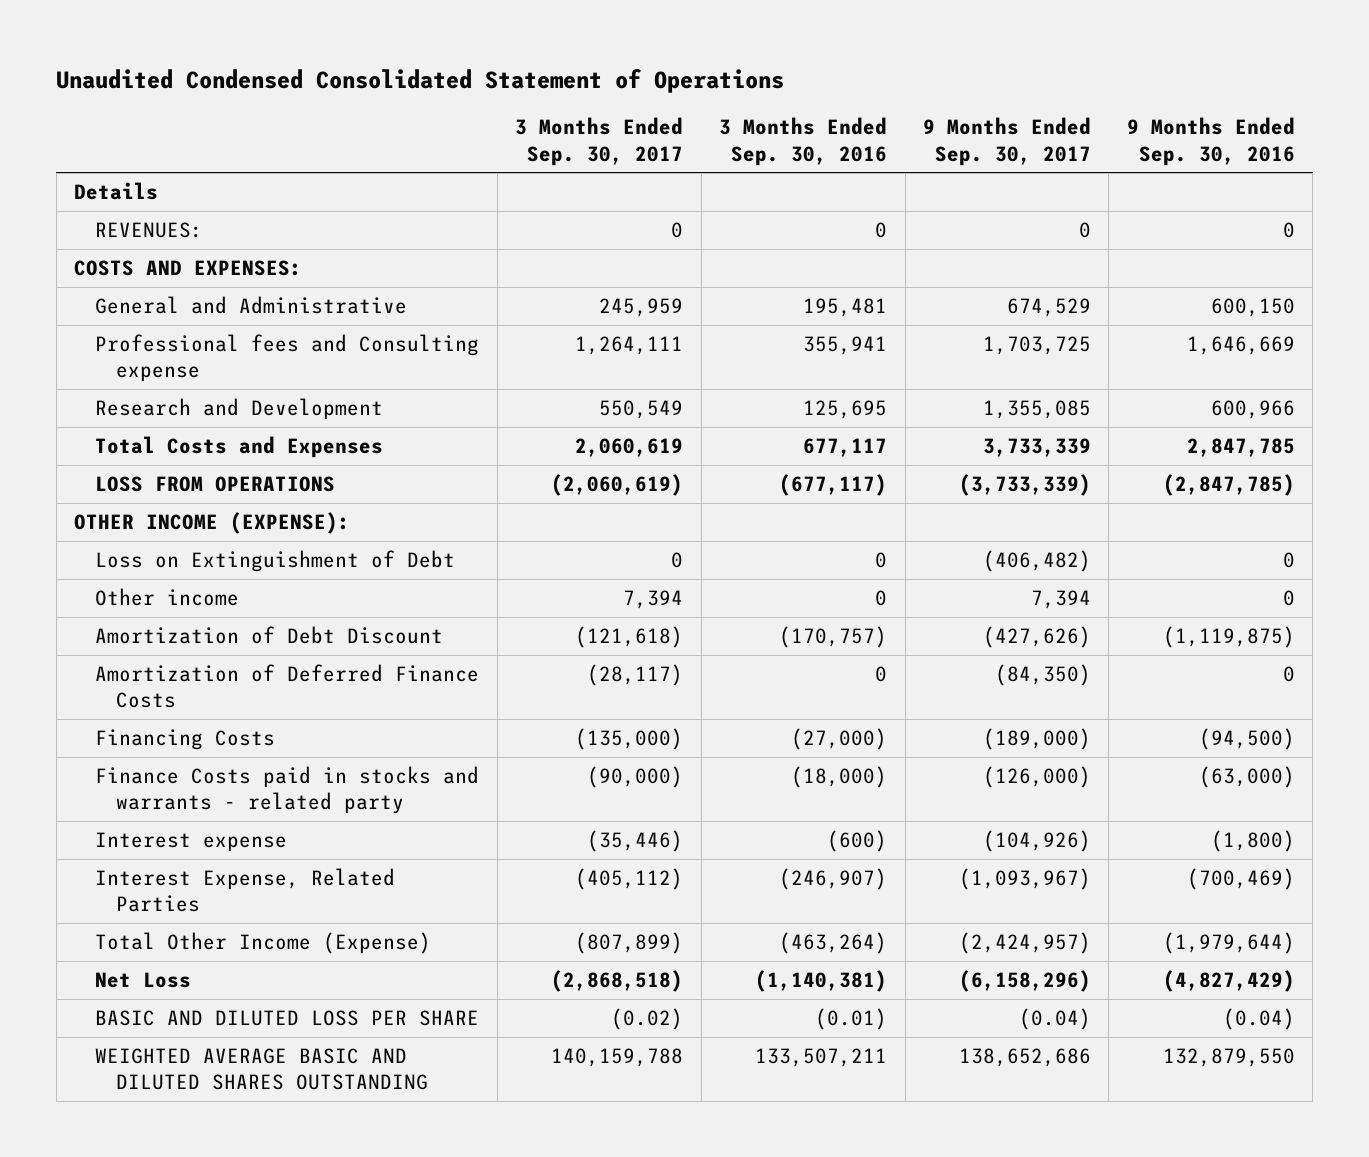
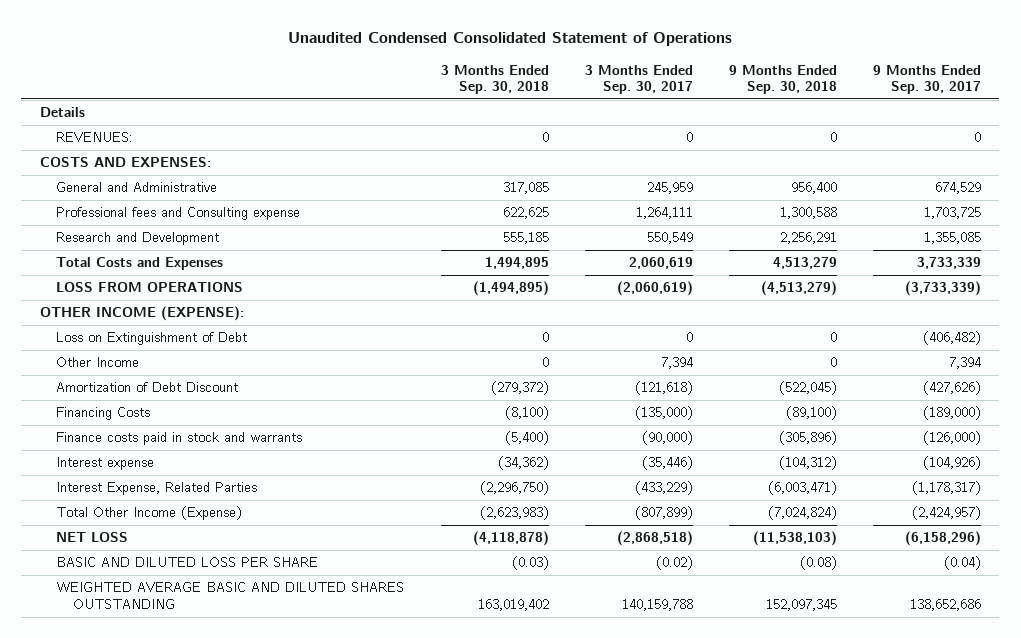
[719,117,888,166] 3 Months Ended Sep. 30, 2016 -> none
[1126,117,1295,166] 9 Months Ended Sep. 30, 2016 -> none
none -> [440,64,549,95] 3 Months Ended Sep. 30, 2018
none -> [728,64,837,95] 9 Months Ended Sep. 30, 2018
[95,587,240,606] Other income -> [56,357,140,368] Other Income
[95,663,480,709] Amortization of Deferred Finance Costs -> none
[95,765,480,815] Finance Costs paid in stocks and warrants - related party -> [56,432,303,446] Finance costs paid in stock and warrants
[575,867,684,890] (405,112) -> [634,481,693,496] (433,229)
[959,867,1092,890] (1,093,967) -> [912,481,982,496] (1,178,317)
[95,971,192,988] Net Loss -> [56,532,129,543] NET LOSS

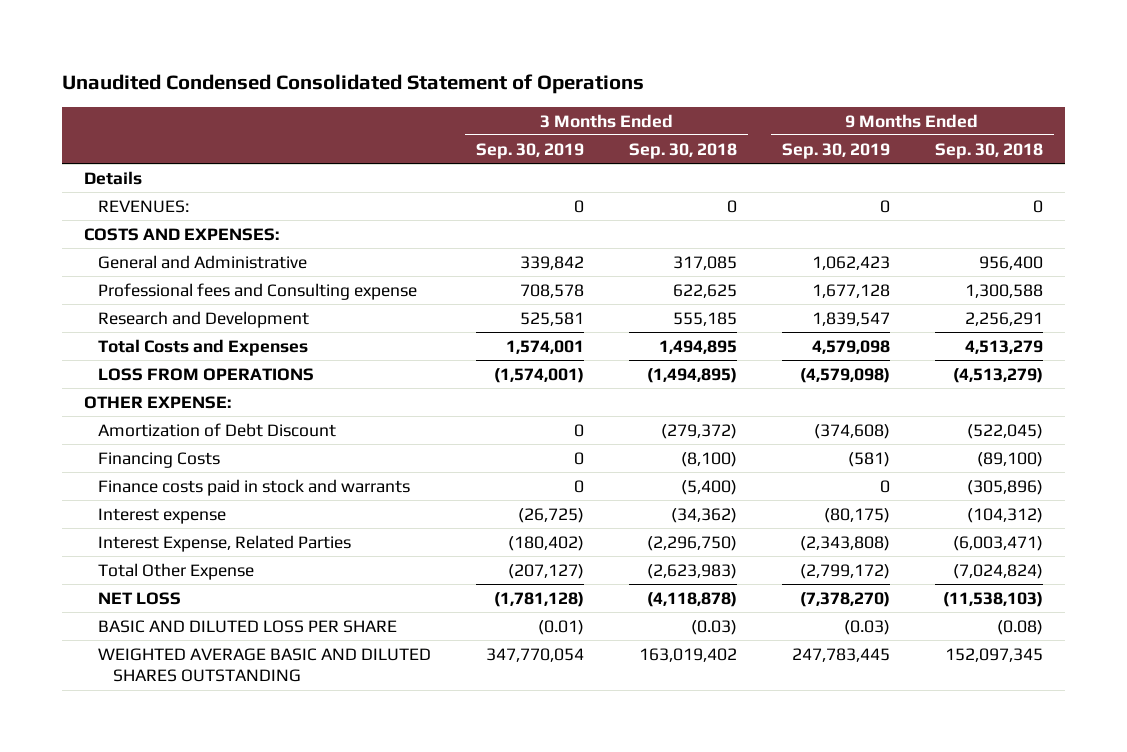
[584,64,693,95] 3 Months Ended Sep. 30, 2017 -> none
[873,64,982,95] 9 Months Ended Sep. 30, 2017 -> none
none -> [476,142,585,159] Sep. 30, 2019
none -> [781,142,890,159] Sep. 30, 2019
[56,332,248,346] Loss on Extinguishment of Debt -> none
[56,357,140,368] Other Income -> none
[39,306,244,322] OTHER INCOME (EXPENSE): -> [84,395,232,409] OTHER EXPENSE:
[56,506,243,521] Total Other Income (Expense) -> [98,562,255,580] Total Other Expense

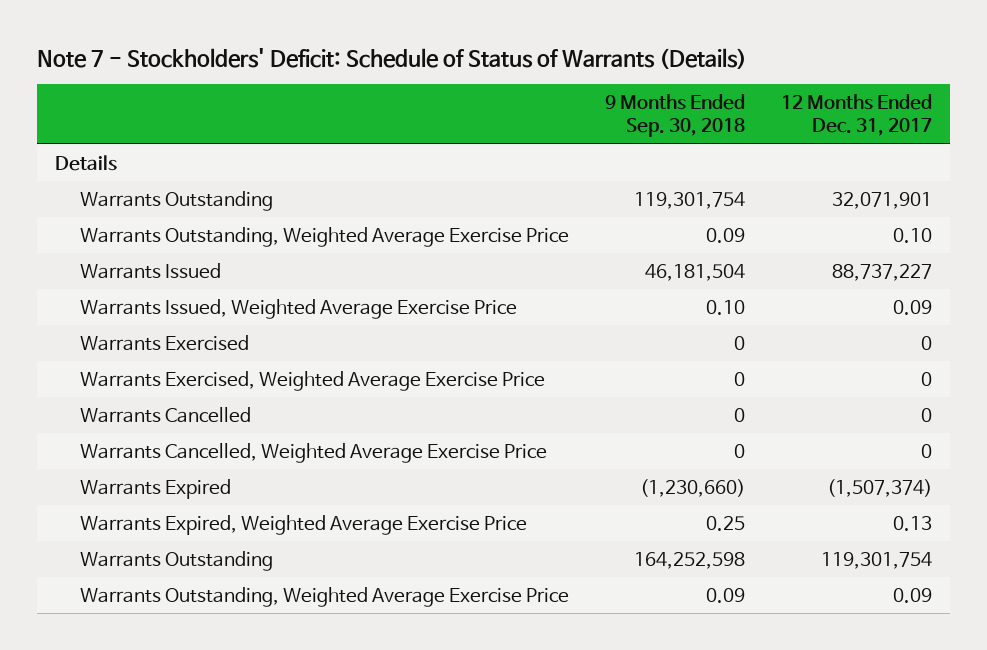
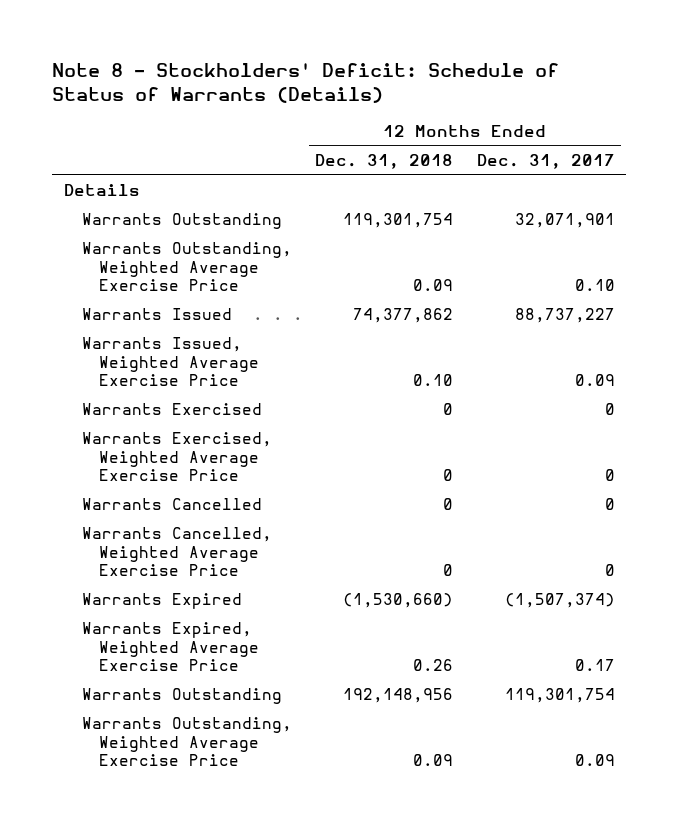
[36,47,747,69] Note 7 - Stockholders' Deficit: Schedule of Status of Warrants (Details) -> [52,62,560,104] Note 8 - Stockholders' Deficit: Schedule of Status of Warrants (Details)
[604,94,745,138] 9 Months Ended Sep. 30, 2018 -> none
none -> [315,154,454,170] Dec. 31, 2018
[893,515,933,531] 0.13 -> [574,659,615,672] 0.17

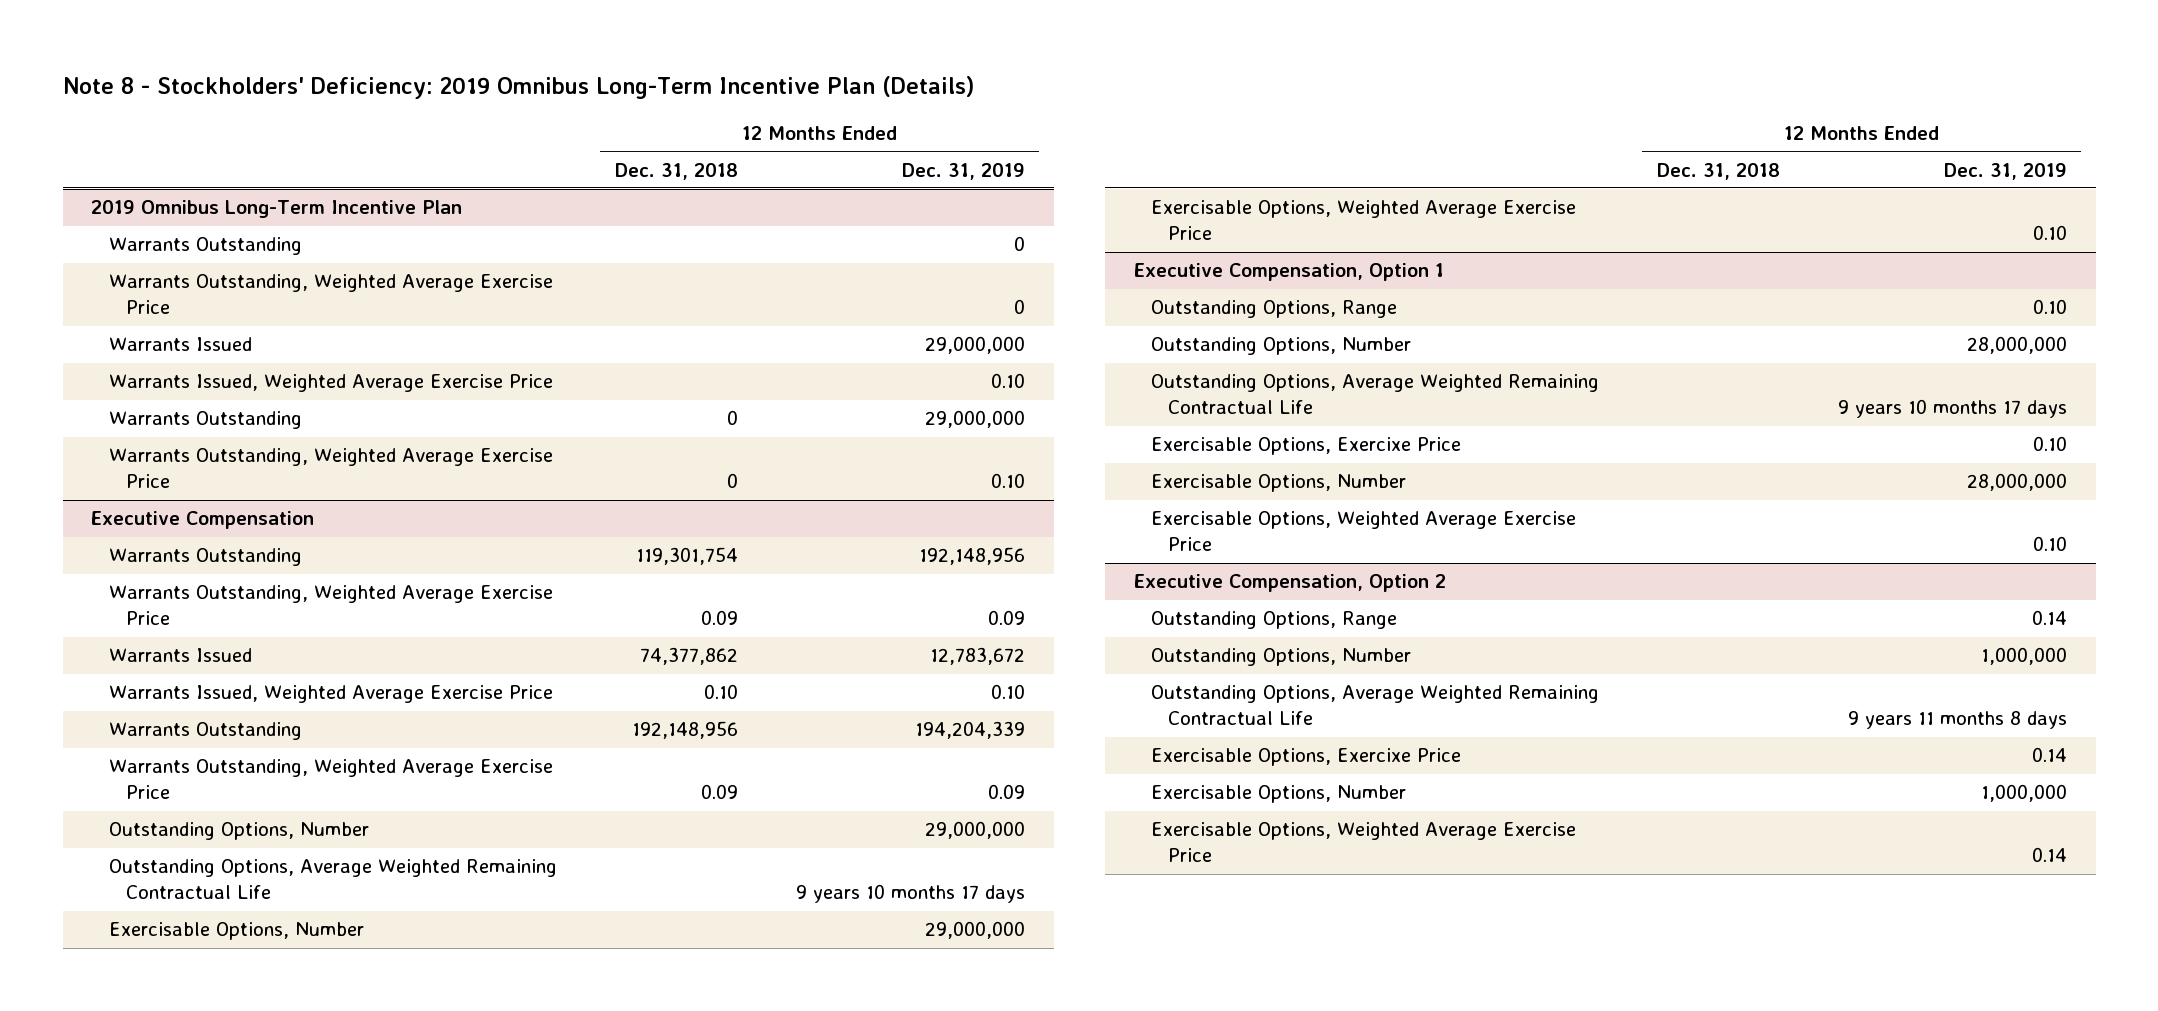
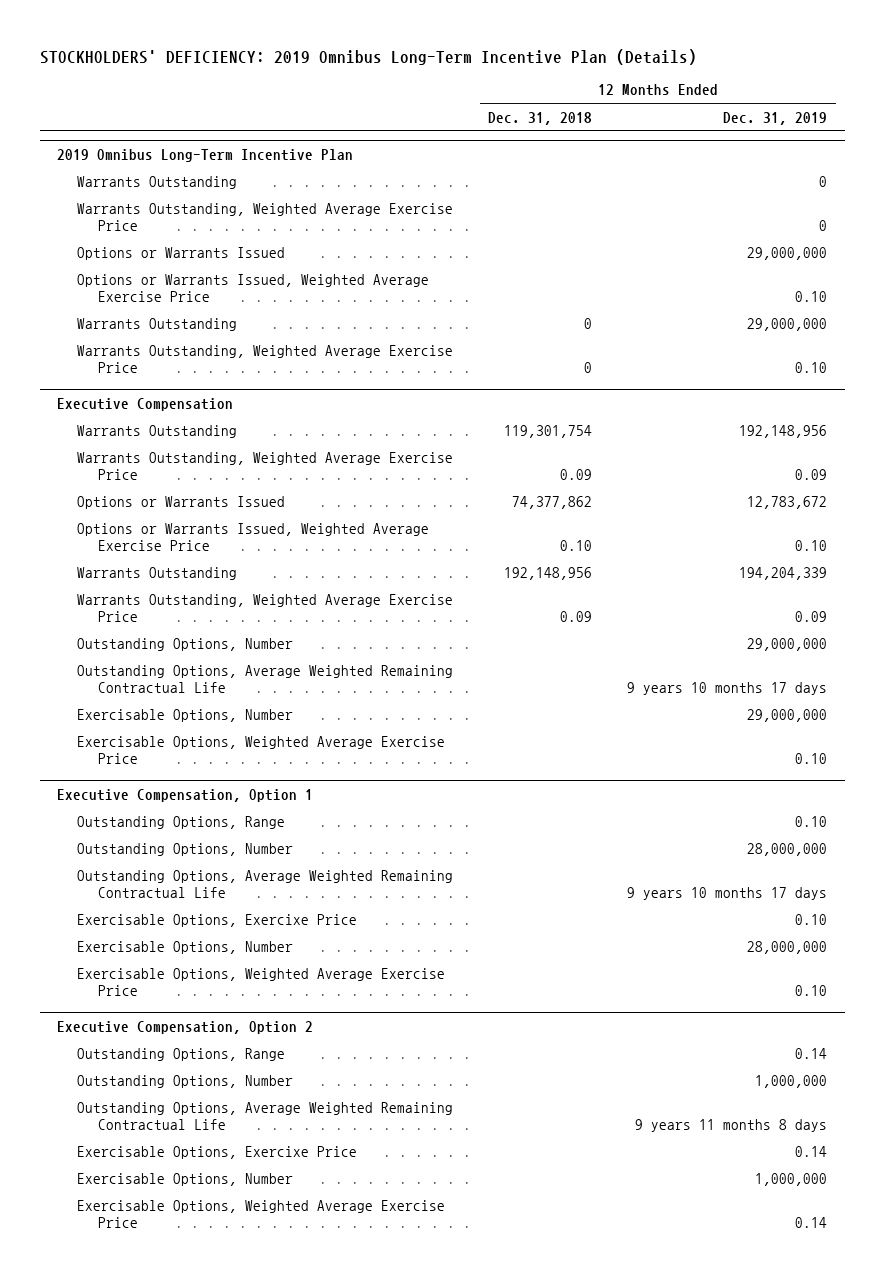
[62,76,974,100] Note 8 - Stockholders' Deficiency: 2019 Omnibus Long-Term Incentive Plan (Details) -> [39,48,697,65] STOCKHOLDERS' DEFICIENCY: 2019 Omnibus Long-Term Incentive Plan (Details)
[108,337,252,352] Warrants Issued -> [77,247,286,261] Options or Warrants Issued
[108,374,553,393] Warrants Issued, Weighted Average Exercise Price -> [77,274,430,303] Options or Warrants Issued, Weighted Average Exercise Price
[108,648,252,663] Warrants Issued -> [77,496,286,510] Options or Warrants Issued
[108,685,553,704] Warrants Issued, Weighted Average Exercise Price -> [77,523,430,552] Options or Warrants Issued, Weighted Average Exercise Price

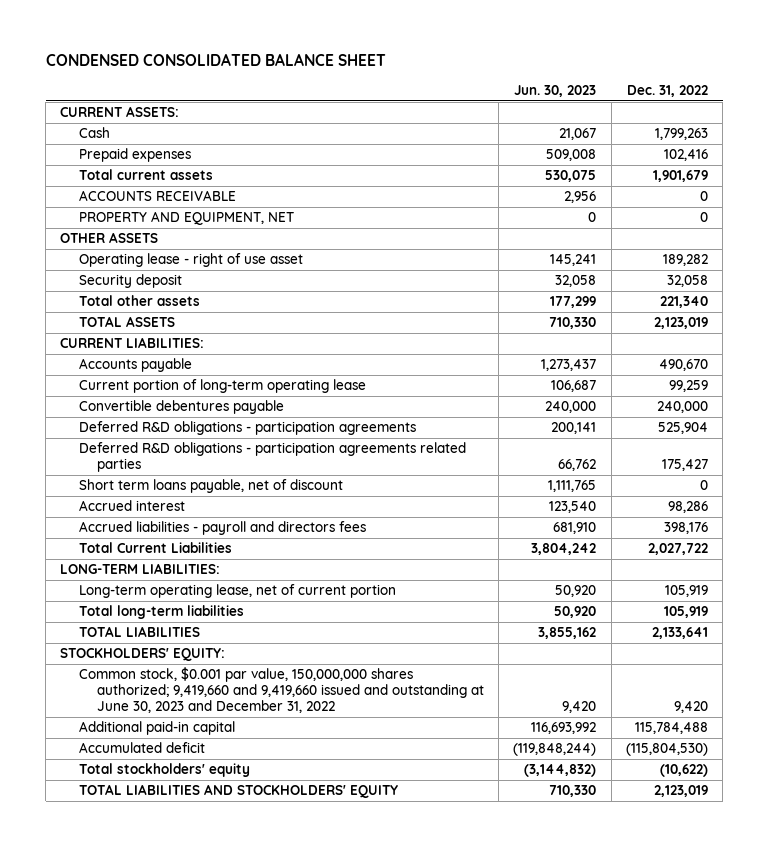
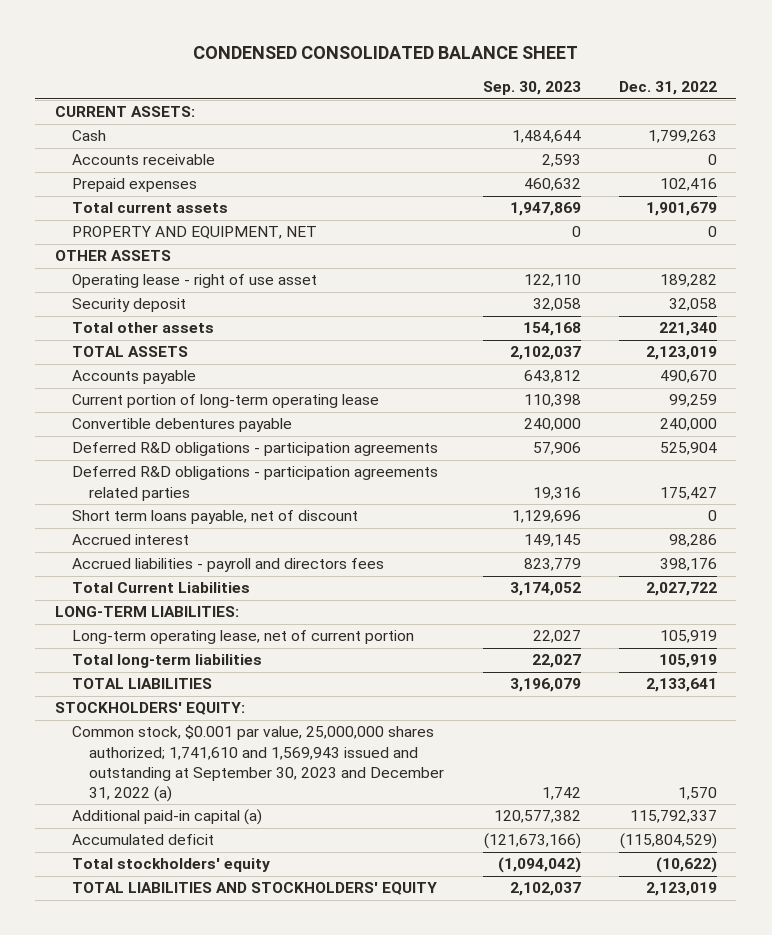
[514,85,597,98] Jun. 30, 2023 -> none
none -> [482,81,581,96] Sep. 30, 2023
none -> [71,154,215,166] Accounts receivable
[78,190,236,202] ACCOUNTS RECEIVABLE -> none
[60,337,205,349] CURRENT LIABILITIES: -> none
[78,667,484,713] Common stock, $0.001 par value, 150,000,000 shares authorized; 9,419,660 and 9,419,660 issued and outstanding at June 30, 2023 and December 31, 2022 -> [71,725,445,802] Common stock, $0.001 par value, 25,000,000 shares authorized; 1,741,610 and 1,569,943 issued and outstanding at September 30, 2023 and December 31, 2022 (a)
[673,700,708,713] 9,420 -> [678,786,718,800] 1,570
[78,721,235,736] Additional paid-in capital -> [71,809,262,826] Additional paid-in capital (a)
[634,722,708,735] 115,784,488 -> [630,810,718,824] 115,792,337
[625,743,708,757] (115,804,530) -> [620,833,718,850] (115,804,529)

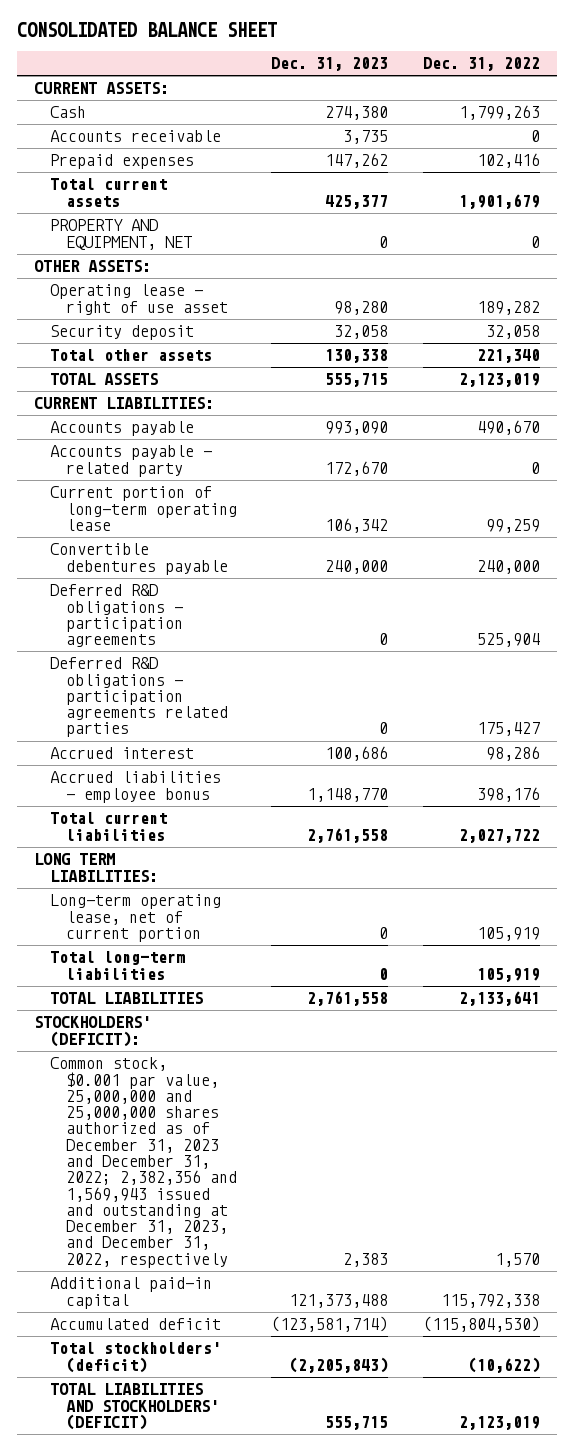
[192,46,578,60] CONDENSED CONSOLIDATED BALANCE SHEET -> [16,22,277,38] CONSOLIDATED BALANCE SHEET
[482,81,581,96] Sep. 30, 2023 -> none
none -> [271,57,389,72] Dec. 31, 2023
[54,250,171,262] OTHER ASSETS -> [33,260,151,273] OTHER ASSETS:
none -> [33,397,214,410] CURRENT LIABILITIES:
none -> [49,445,212,477] Accounts payable - related party
[71,510,358,525] Short term loans payable, net of discount -> none
[71,558,384,573] Accrued liabilities - payroll and directors fees -> [49,771,221,803] Accrued liabilities - employee bonus
[71,582,250,594] Total Current Liabilities -> [49,812,167,841] Total current liabilities
[54,606,239,618] LONG-TERM LIABILITIES: -> [33,853,158,882] LONG TERM LIABILITIES:
[54,702,245,716] STOCKHOLDERS' EQUITY: -> [33,1016,151,1047] STOCKHOLDERS' (DEFICIT):
[71,725,445,802] Common stock, $0.001 par value, 25,000,000 shares authorized; 1,741,610 and 1,569,943 issued and outstanding at September 30, 2023 and December 31, 2022 (a) -> [49,1057,237,1268] Common stock, $0.001 par value, 25,000,000 and 25,000,000 shares authorized as of December 31, 2023 and December 31, 2022; 2,382,356 and 1,569,943 issued and outstanding at December 31, 2023, and December 31, 2022, respectively
[71,809,262,826] Additional paid-in capital (a) -> [49,1277,212,1309] Additional paid-in capital
[630,810,718,824] 115,792,337 -> [441,1293,541,1308] 115,792,338
[620,833,718,850] (115,804,529) -> [423,1316,541,1333] (115,804,530)
[71,858,270,873] Total stockholders' equity -> [49,1342,221,1373] Total stockholders' (deficit)
[71,882,437,896] TOTAL LIABILITIES AND STOCKHOLDERS' EQUITY -> [49,1383,219,1430] TOTAL LIABILITIES AND STOCKHOLDERS' (DEFICIT)

